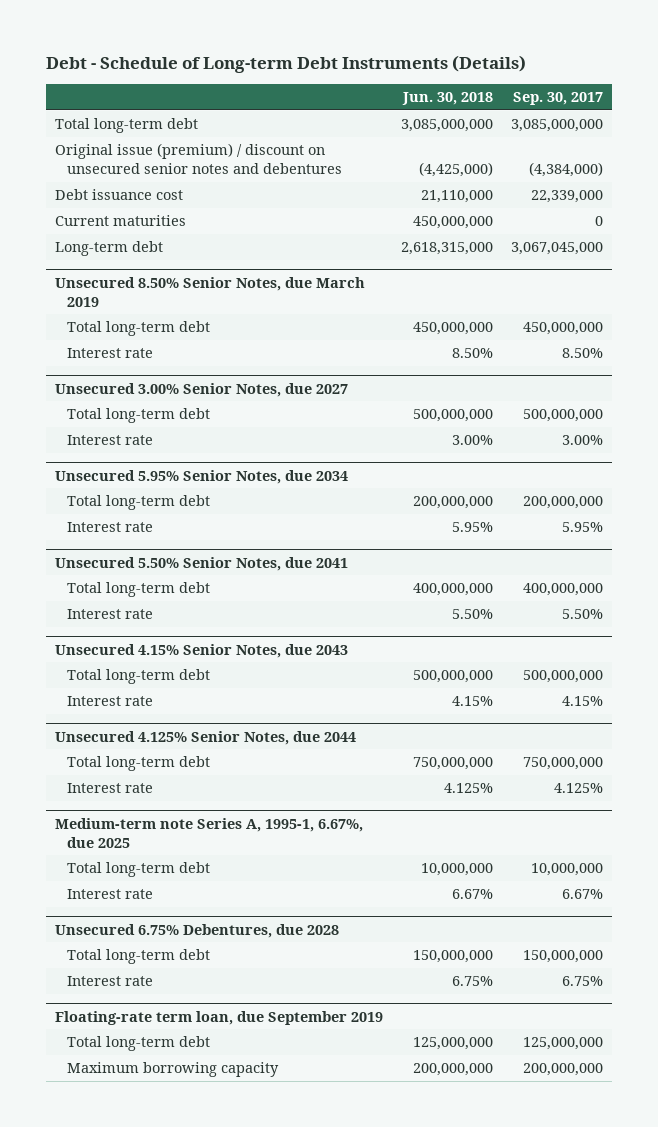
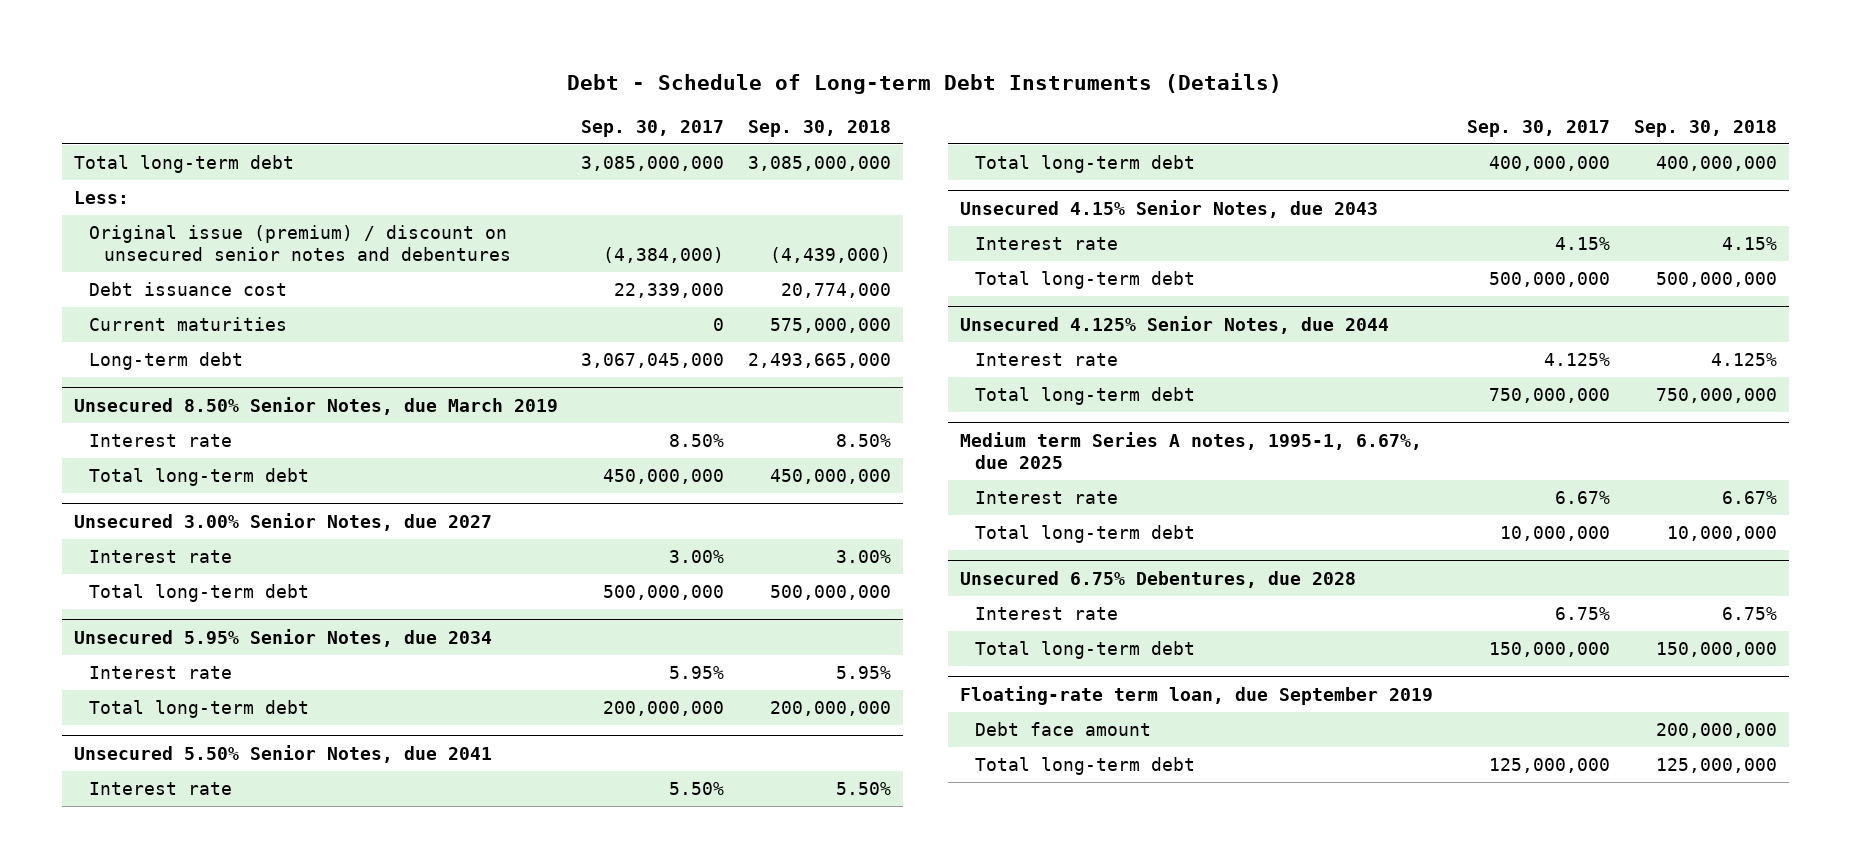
[401,92,493,106] Jun. 30, 2018 -> none
none -> [747,119,891,137] Sep. 30, 2018
none -> [73,191,129,205] Less:
[67,321,211,337] Total long-term debt -> [88,468,309,487] Total long-term debt
[67,408,211,424] Total long-term debt -> [88,584,309,603] Total long-term debt
[67,495,211,511] Total long-term debt -> [88,700,309,719] Total long-term debt
[67,582,211,598] Total long-term debt -> [974,155,1195,174] Total long-term debt
[67,669,211,685] Total long-term debt -> [974,271,1195,290] Total long-term debt
[67,862,211,878] Total long-term debt -> none
[67,756,211,772] Total long-term debt -> [974,387,1195,406] Total long-term debt
[55,817,364,848] Medium-term note Series A, 1995-1, 6.67%, due 2025 -> [959,432,1422,469] Medium term Series A notes, 1995-1, 6.67%, due 2025
none -> [974,525,1195,544] Total long-term debt
[67,949,211,965] Total long-term debt -> [974,641,1195,660] Total long-term debt
none -> [974,722,1151,737] Debt face amount
[67,1062,280,1078] Maximum borrowing capacity -> none

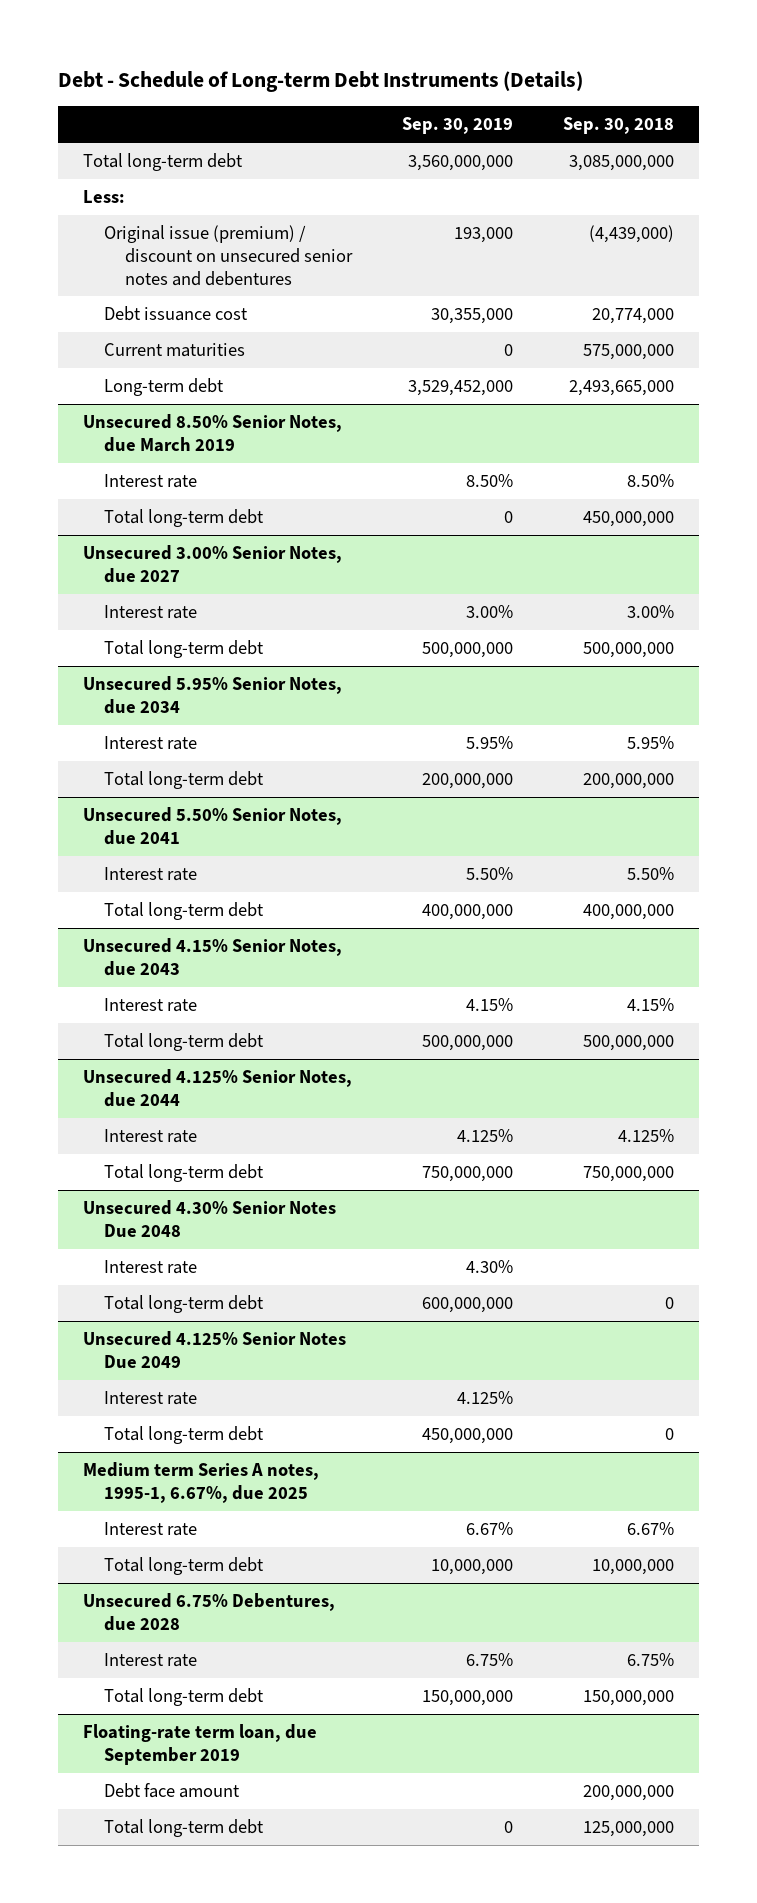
[581,119,725,137] Sep. 30, 2017 -> none
none -> [402,117,514,135] Sep. 30, 2019
none -> [83,1200,337,1237] Unsecured 4.30% Senior Notes Due 2048
none -> [103,1260,197,1275] Interest rate
none -> [103,1295,264,1314] Total long-term debt
none -> [83,1331,347,1368] Unsecured 4.125% Senior Notes Due 2049
none -> [103,1391,197,1406] Interest rate
none -> [103,1426,264,1445] Total long-term debt

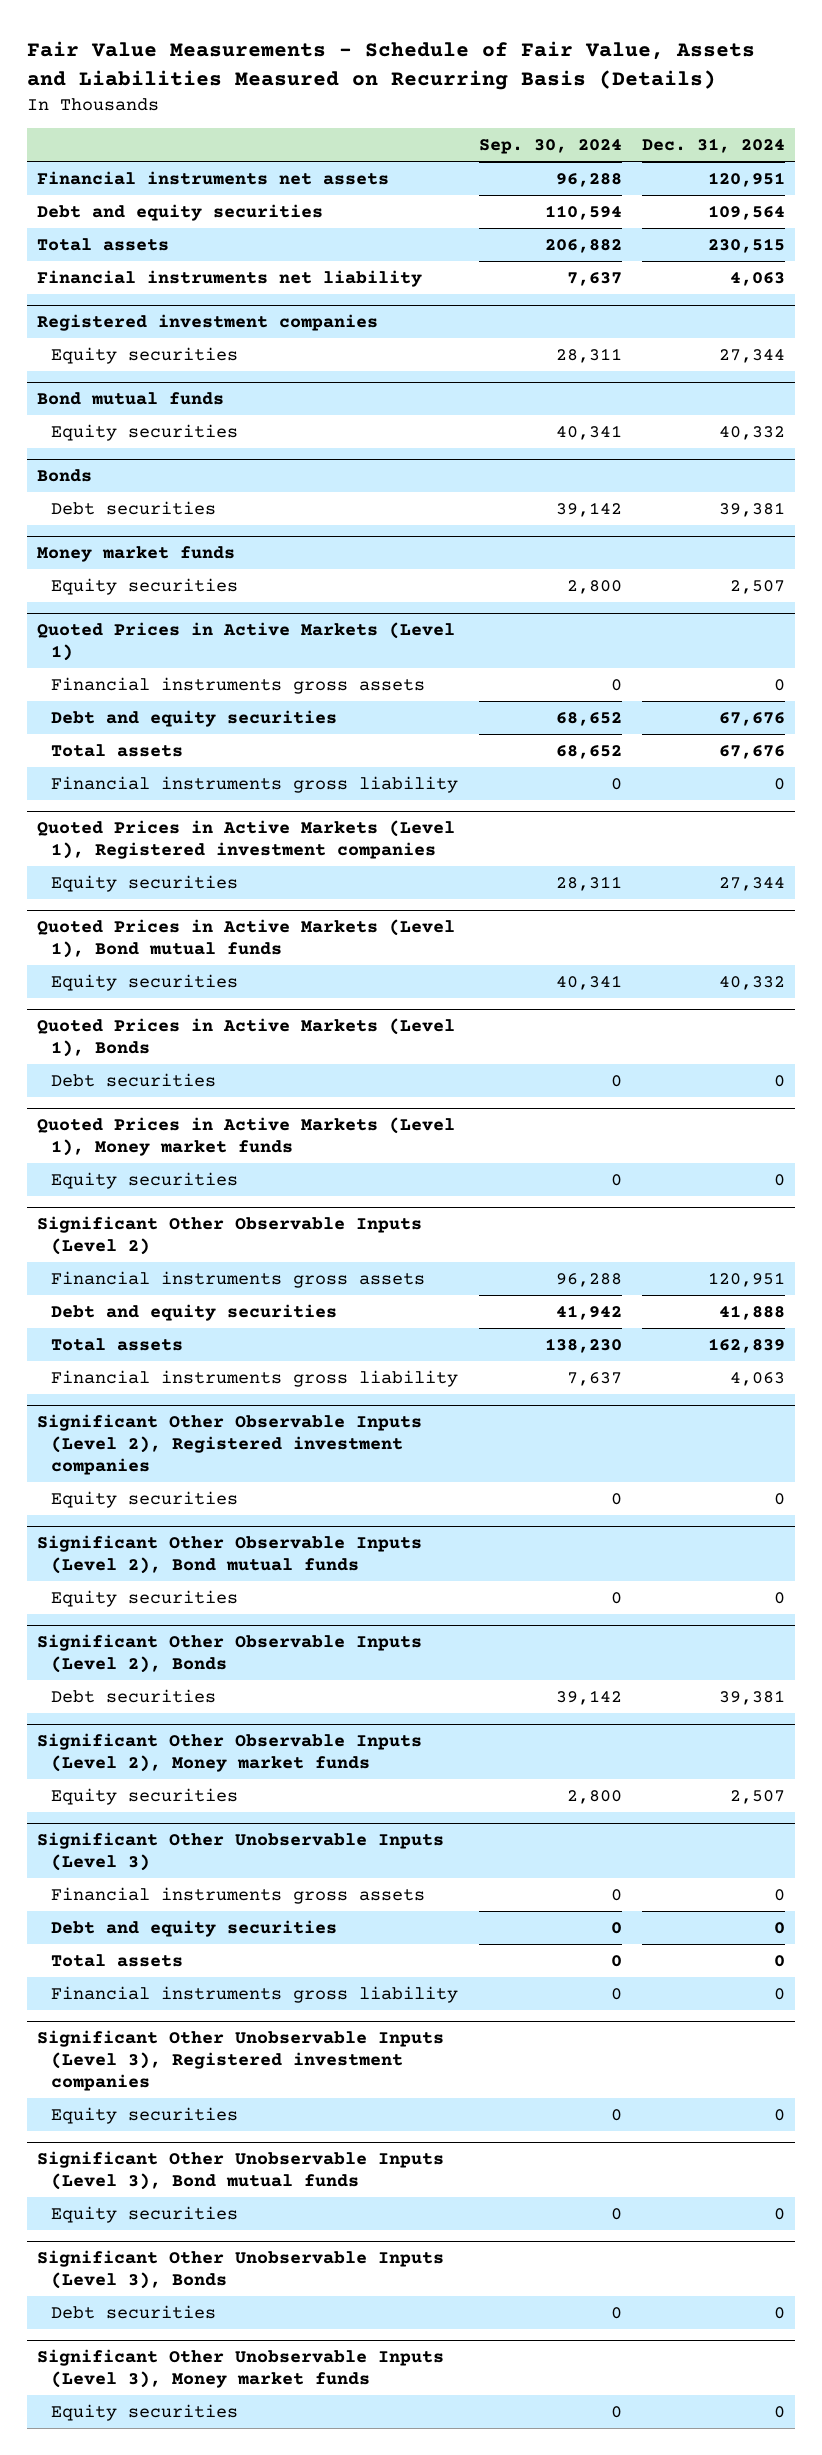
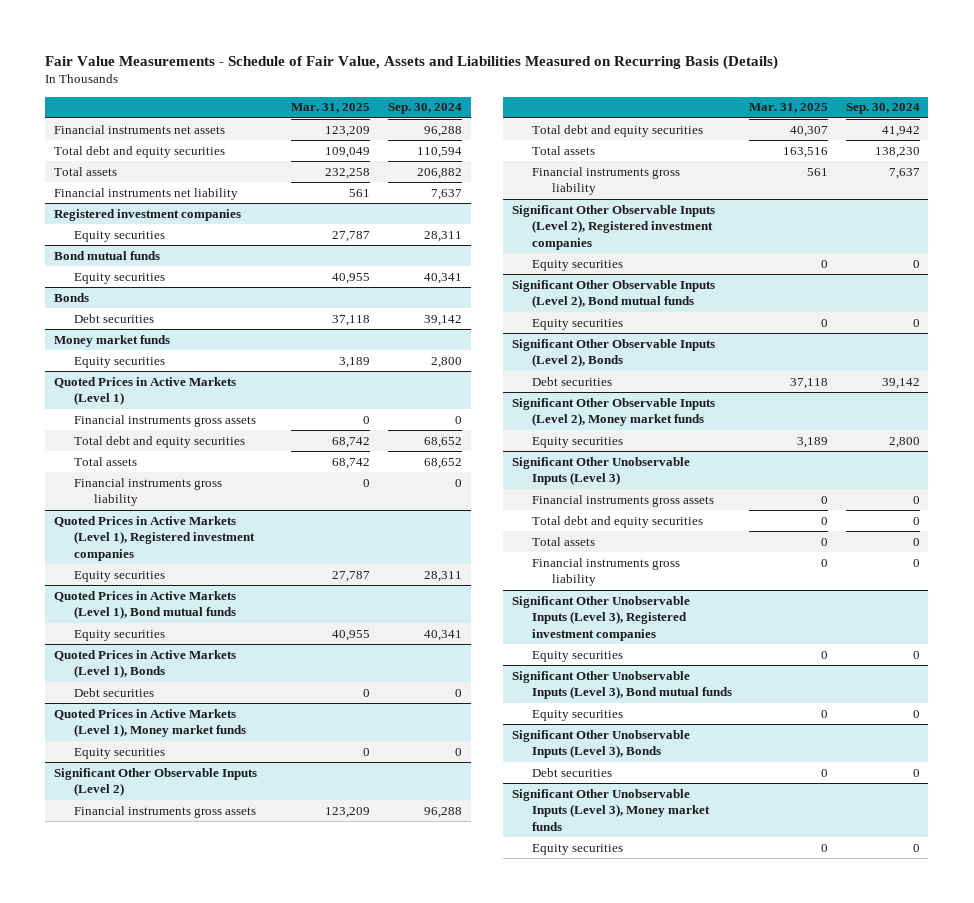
[641,138,785,154] Dec. 31, 2024 -> none
none -> [291,103,371,114] Mar. 31, 2025
[36,203,323,221] Debt and equity securities -> [54,145,226,158] Total debt and equity securities
[51,709,338,727] Debt and equity securities -> [73,435,245,448] Total debt and equity securities
[51,1303,338,1321] Debt and equity securities -> [531,124,703,137] Total debt and equity securities
[51,1919,338,1937] Debt and equity securities -> [531,515,703,528] Total debt and equity securities

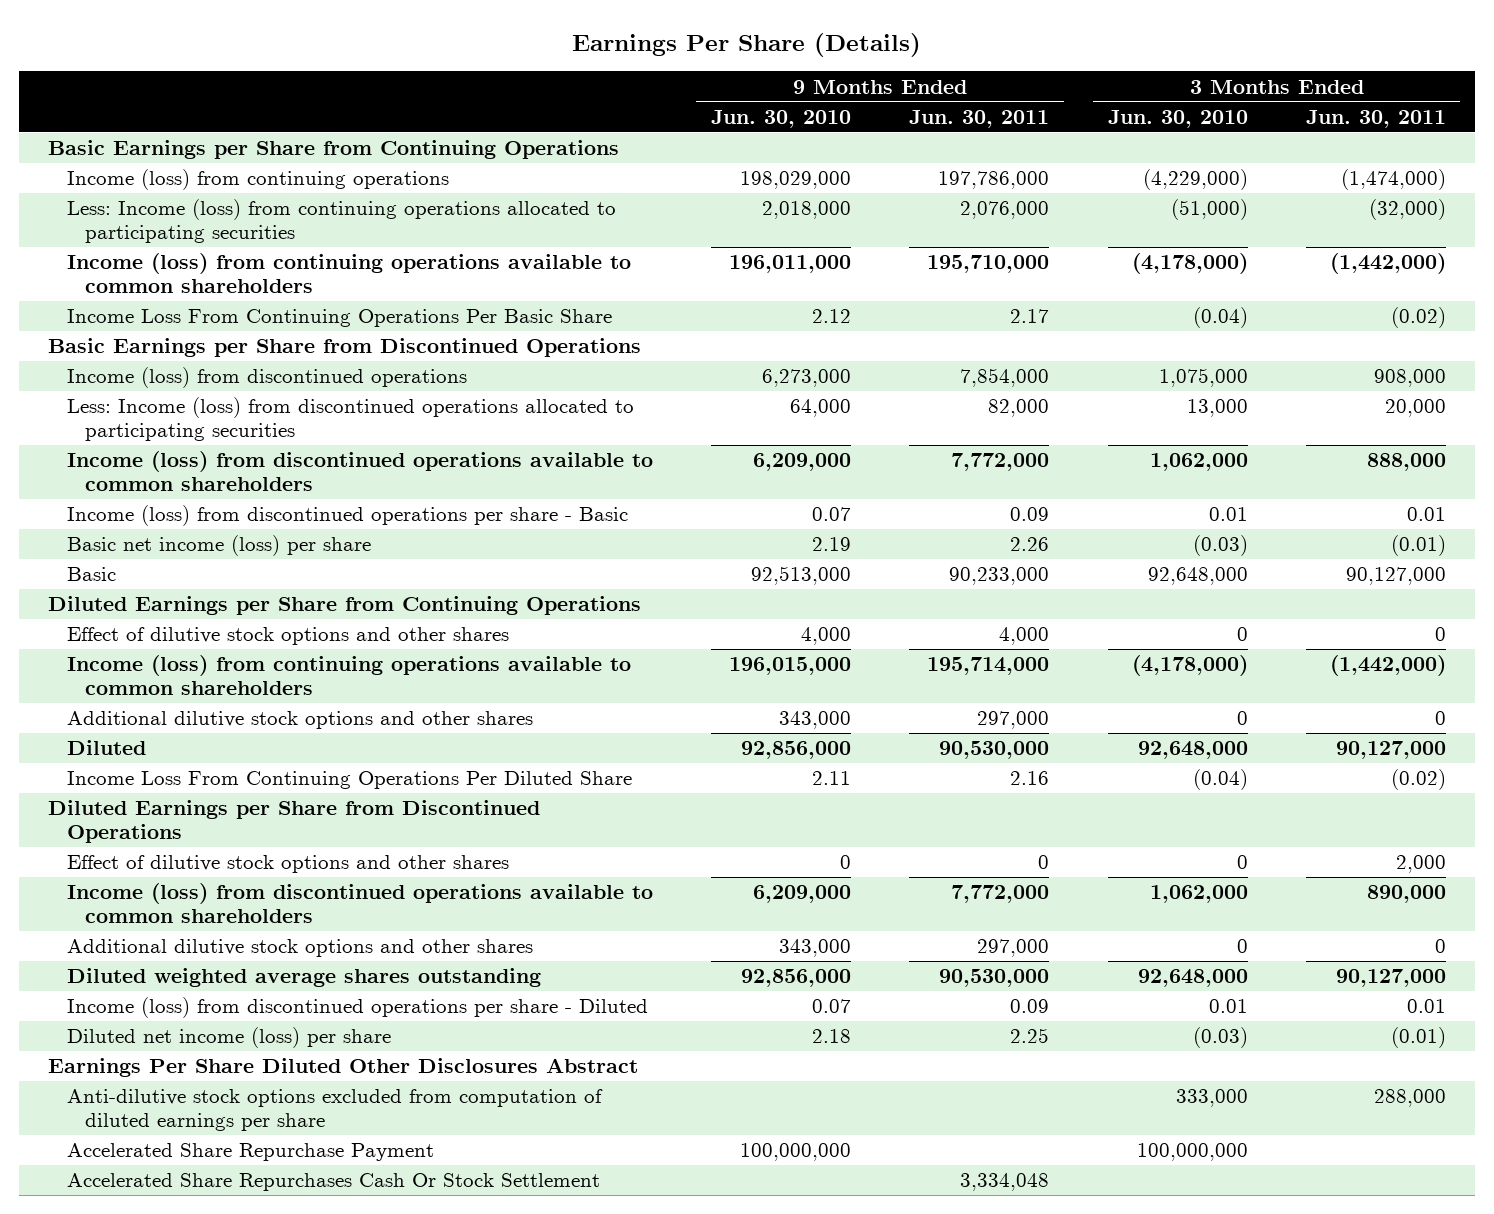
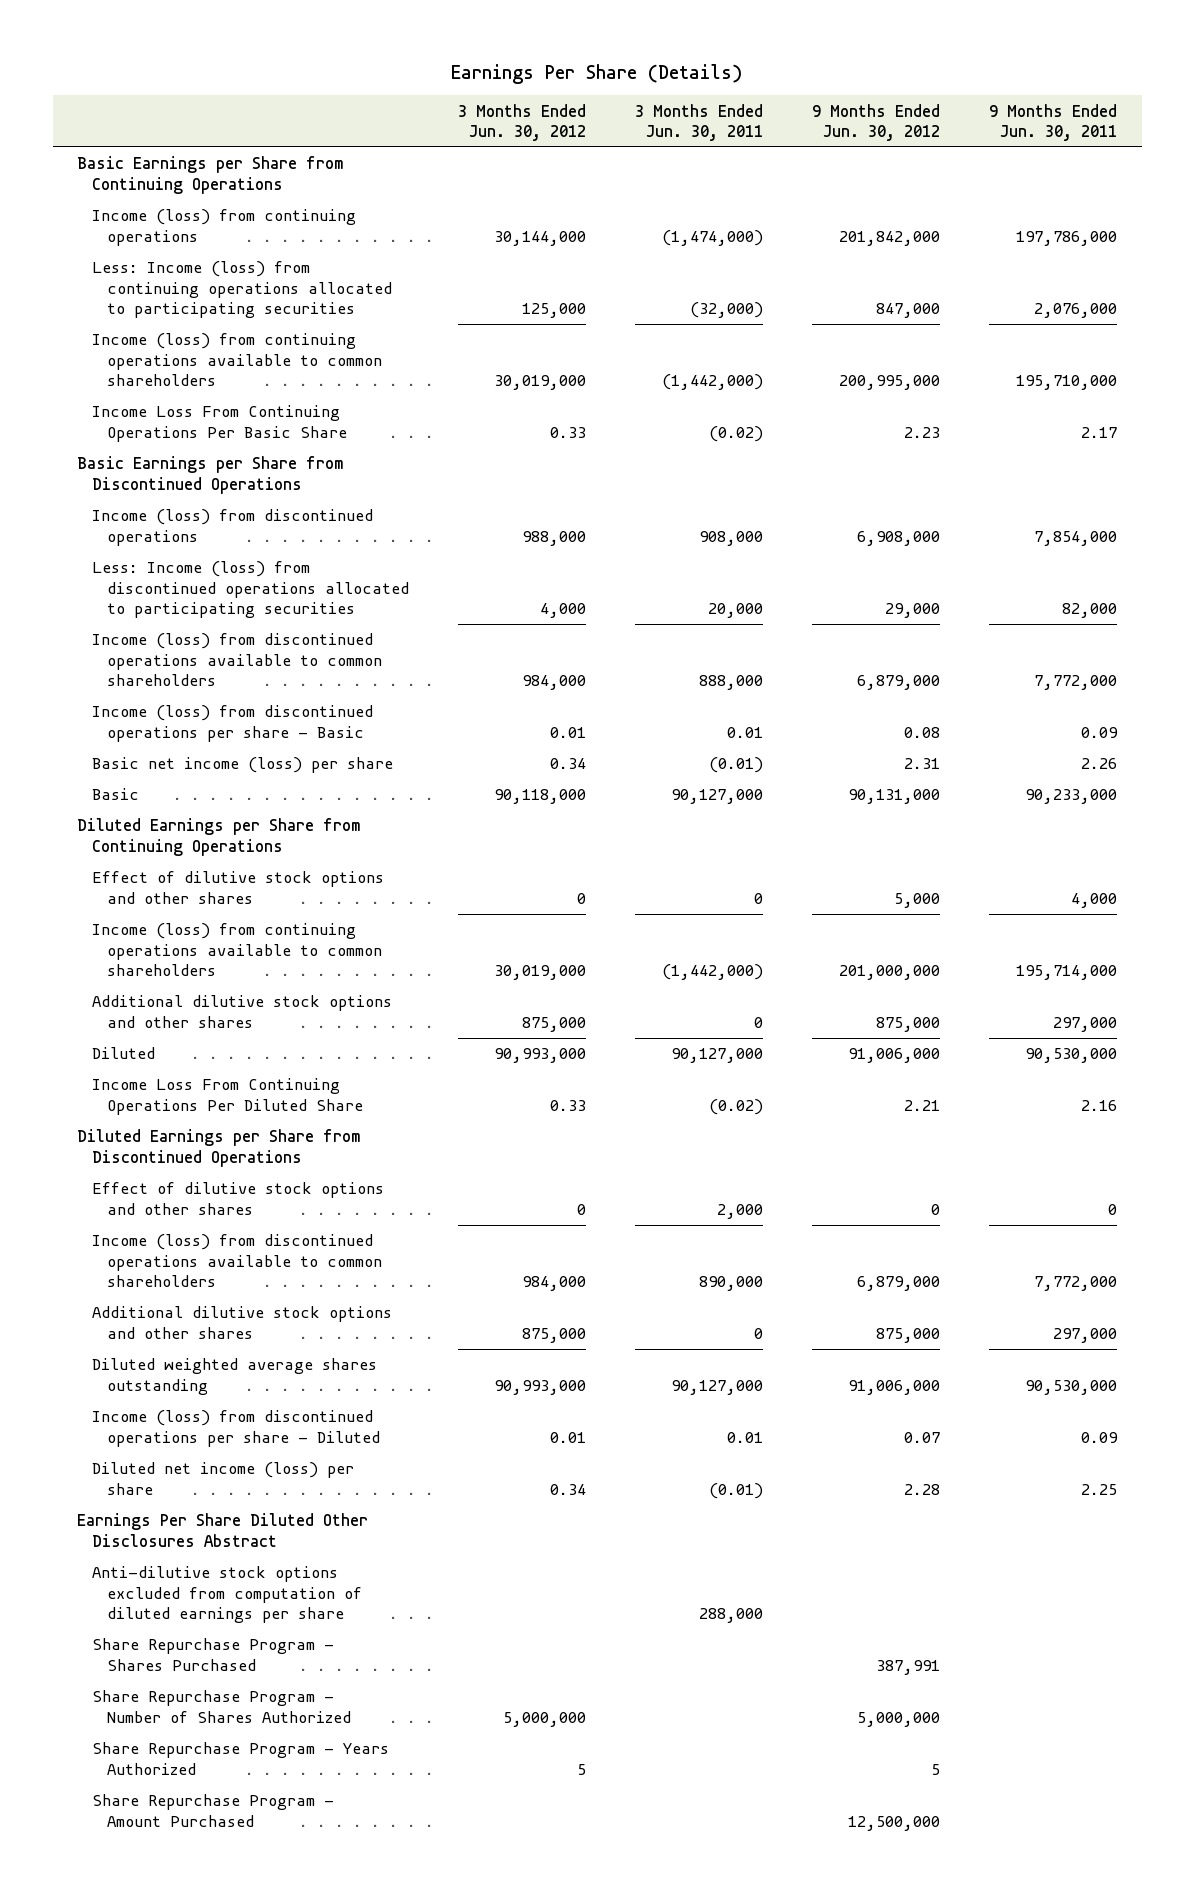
[711,109,852,128] Jun. 30, 2010 -> none
[1107,109,1248,128] Jun. 30, 2010 -> none
none -> [458,103,587,142] 3 Months Ended Jun. 30, 2012
none -> [812,103,941,142] 9 Months Ended Jun. 30, 2012
[66,1143,434,1162] Accelerated Share Repurchase Payment -> none
[66,1173,600,1192] Accelerated Share Repurchases Cash Or Stock Settlement -> none
none -> [92,1638,335,1671] Share Repurchase Program - Shares Purchased
none -> [92,1690,352,1723] Share Repurchase Program - Number of Shares Authorized
none -> [92,1742,390,1775] Share Repurchase Program - Years Authorized
none -> [92,1794,335,1827] Share Repurchase Program - Amount Purchased

